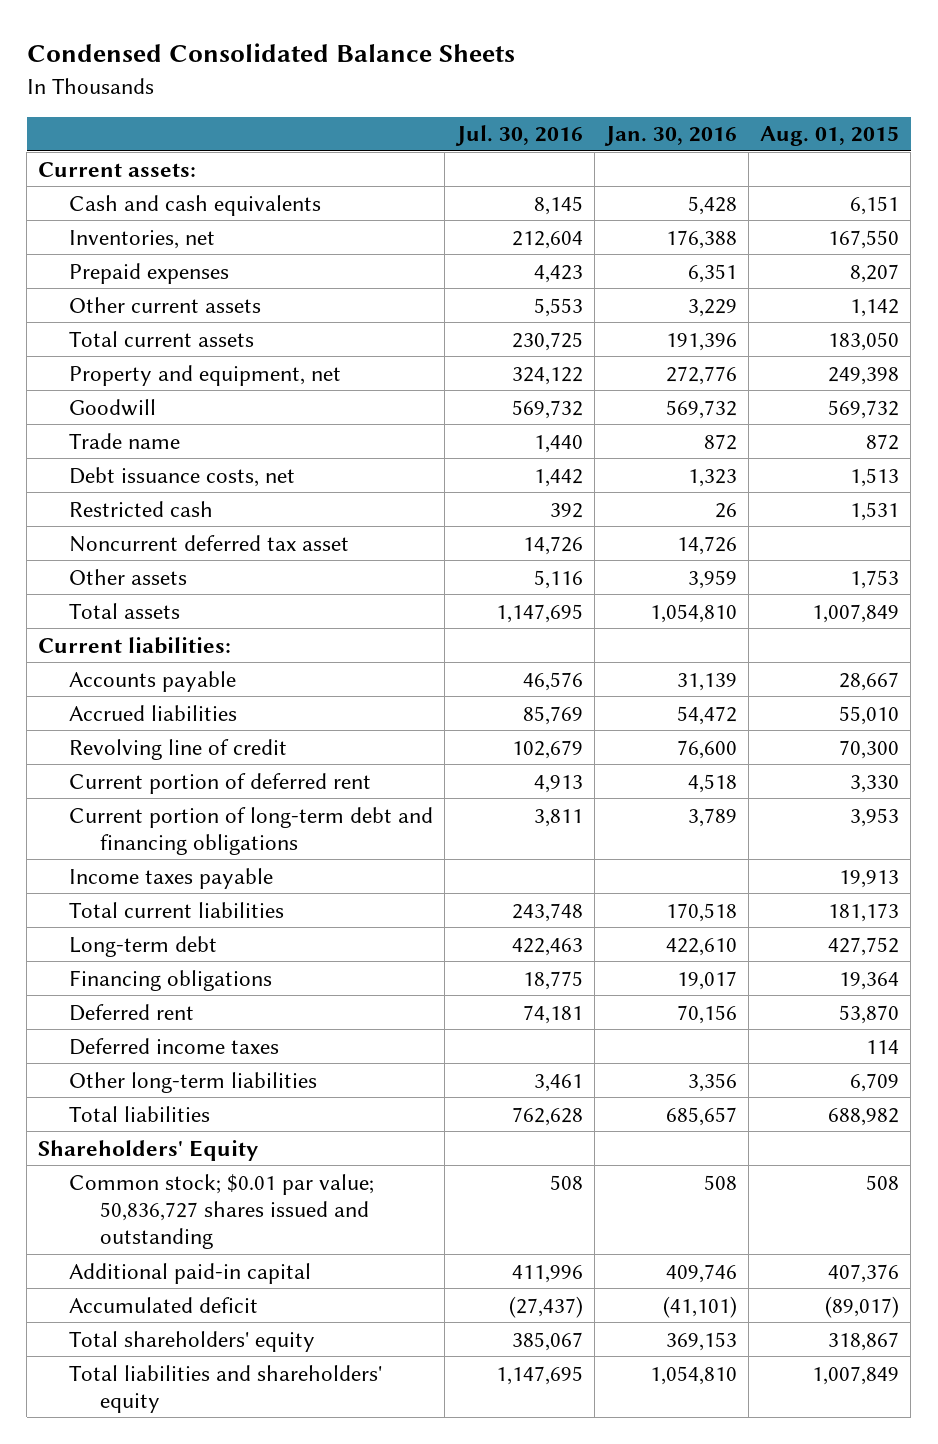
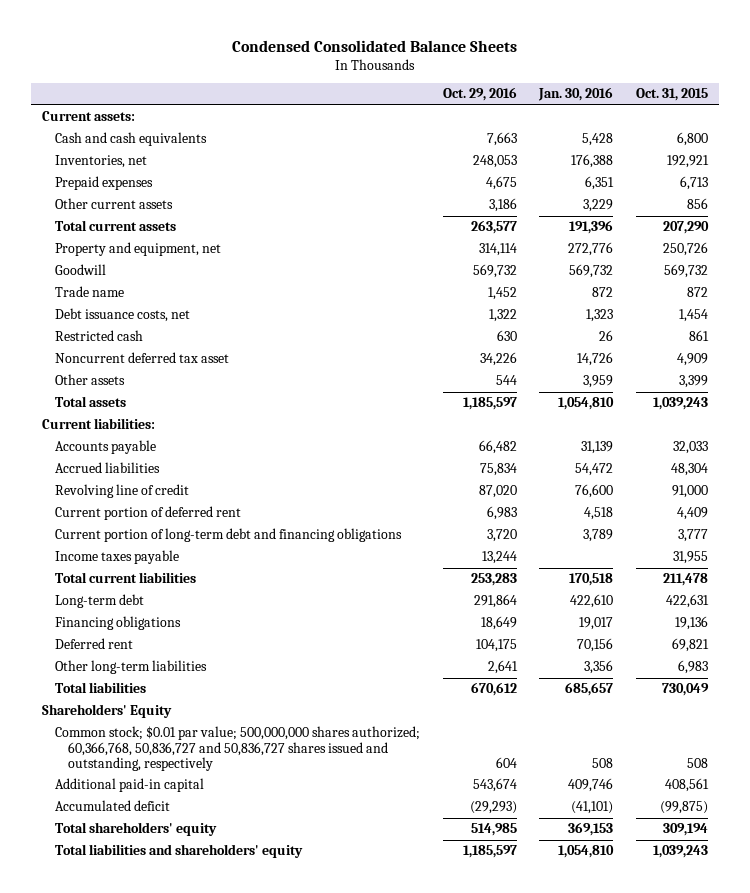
[454,125,583,147] Jul. 30, 2016 -> none
[760,126,900,147] Aug. 01, 2015 -> none
none -> [442,87,517,102] Oct. 29, 2016
none -> [635,88,708,102] Oct. 31, 2015
[69,1037,280,1055] Deferred income taxes -> none
[69,1173,375,1250] Common stock; $0.01 par value; 50,836,727 shares issued and outstanding -> [55,726,421,772] Common stock; $0.01 par value; 500,000,000 shares authorized; 60,366,768, 50,836,727 and 50,836,727 shares issued and outstanding, respectively

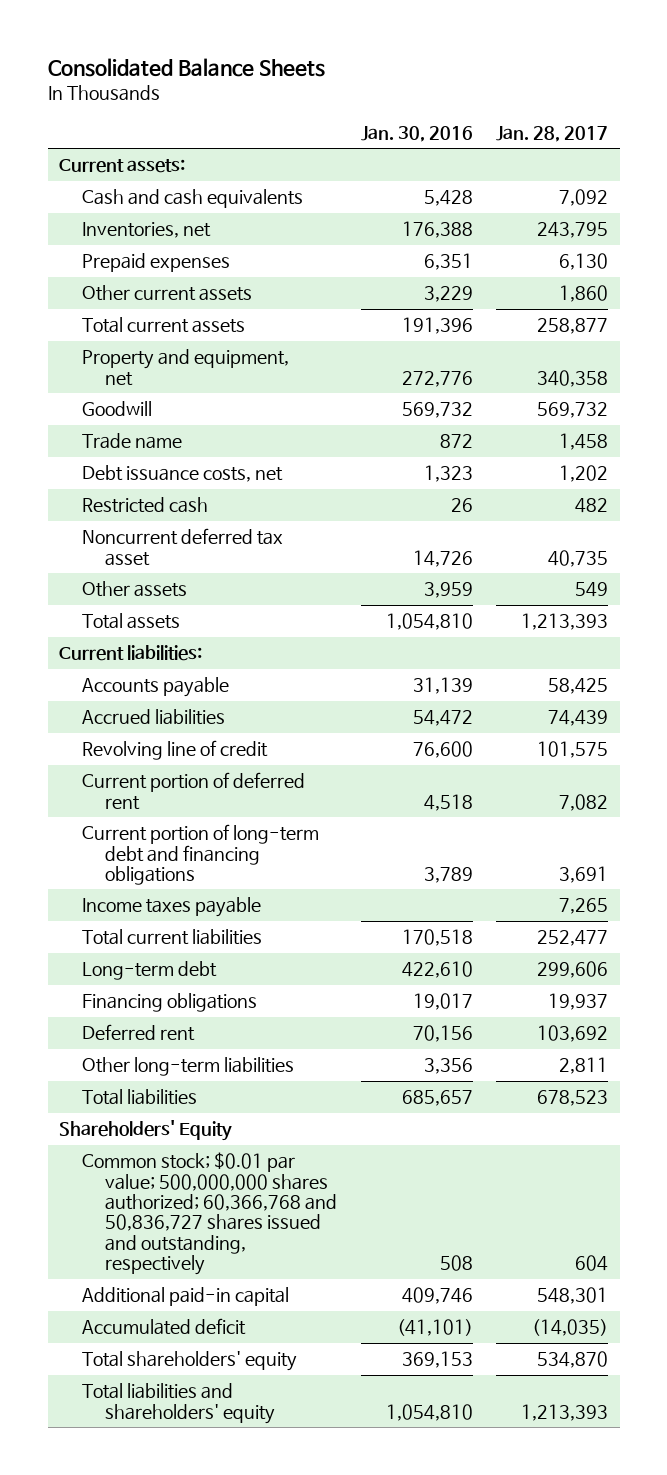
[232,39,518,52] Condensed Consolidated Balance Sheets -> [47,58,325,78] Consolidated Balance Sheets
[442,87,517,102] Oct. 29, 2016 -> none
[635,88,708,102] Oct. 31, 2015 -> none
none -> [496,125,609,142] Jan. 28, 2017
[55,726,421,772] Common stock; $0.01 par value; 500,000,000 shares authorized; 60,366,768, 50,836,727 and 50,836,727 shares issued and outstanding, respectively -> [82,1152,338,1276] Common stock; $0.01 par value; 500,000,000 shares authorized; 60,366,768 and 50,836,727 shares issued and outstanding, respectively

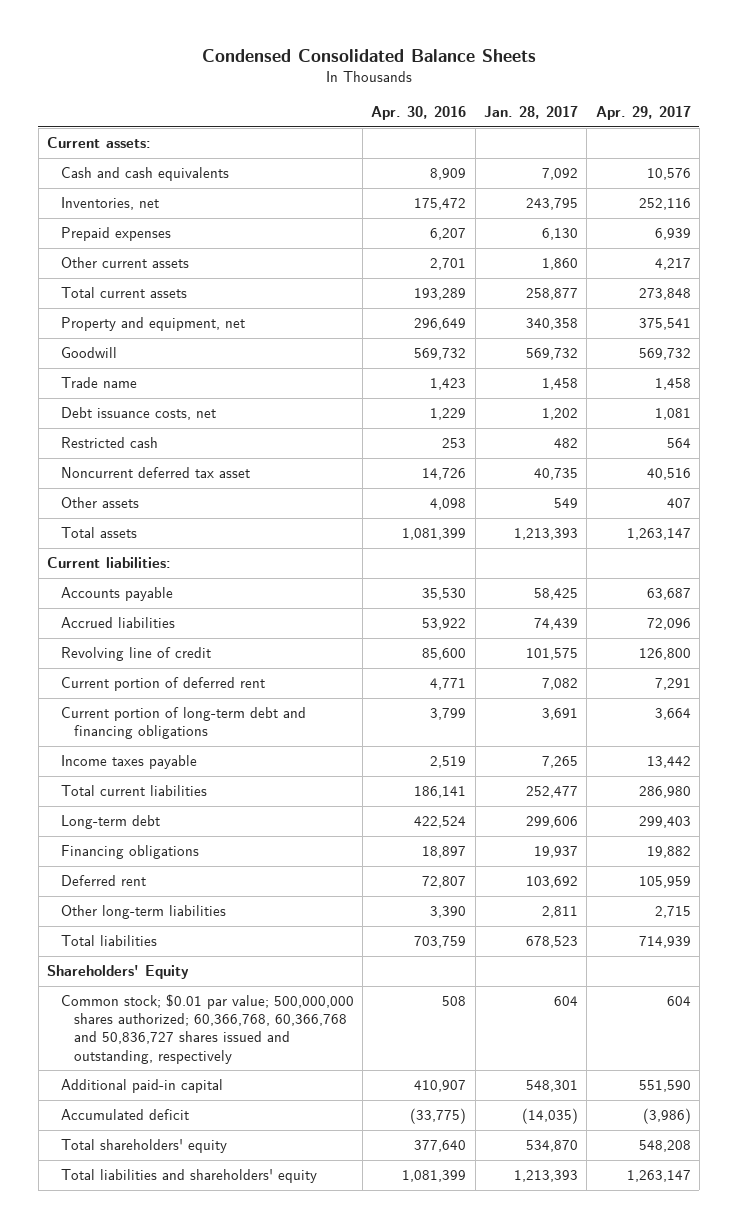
[47,58,325,78] Consolidated Balance Sheets -> [201,48,536,62] Condensed Consolidated Balance Sheets
[360,125,473,142] Jan. 30, 2016 -> none
none -> [371,106,467,121] Apr. 30, 2016
none -> [595,106,691,121] Apr. 29, 2017
[82,1152,338,1276] Common stock; $0.01 par value; 500,000,000 shares authorized; 60,366,768 and 50,836,727 shares issued and outstanding, respectively -> [60,994,354,1064] Common stock; $0.01 par value; 500,000,000 shares authorized; 60,366,768, 60,366,768 and 50,836,727 shares issued and outstanding, respectively

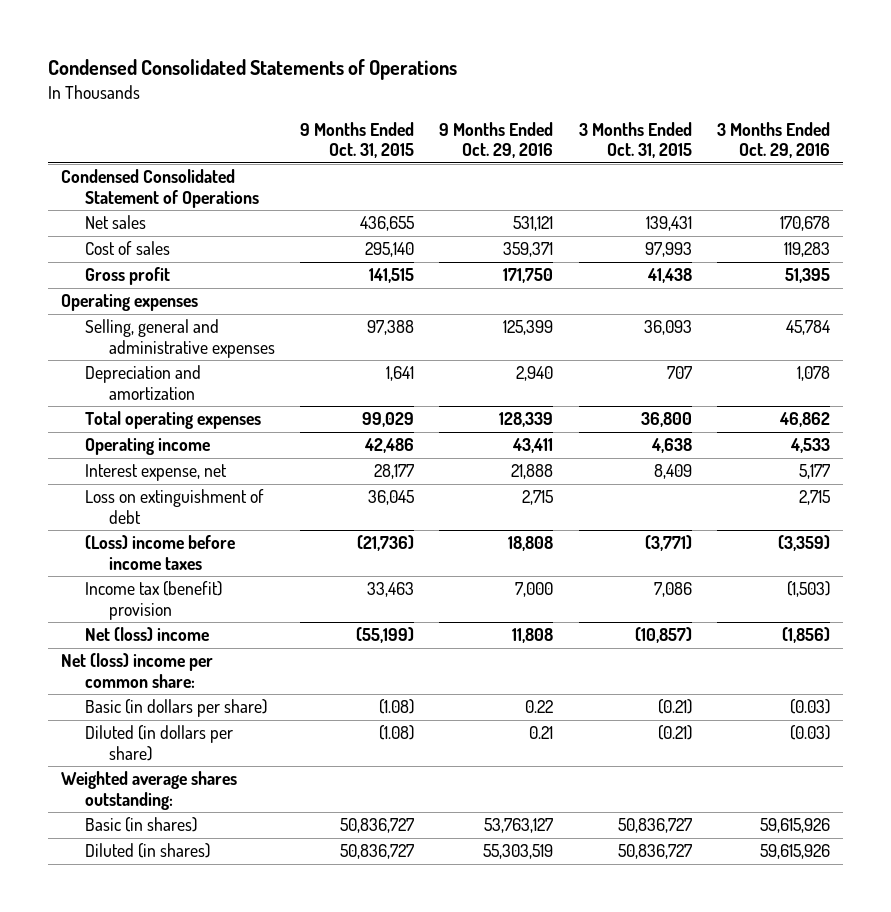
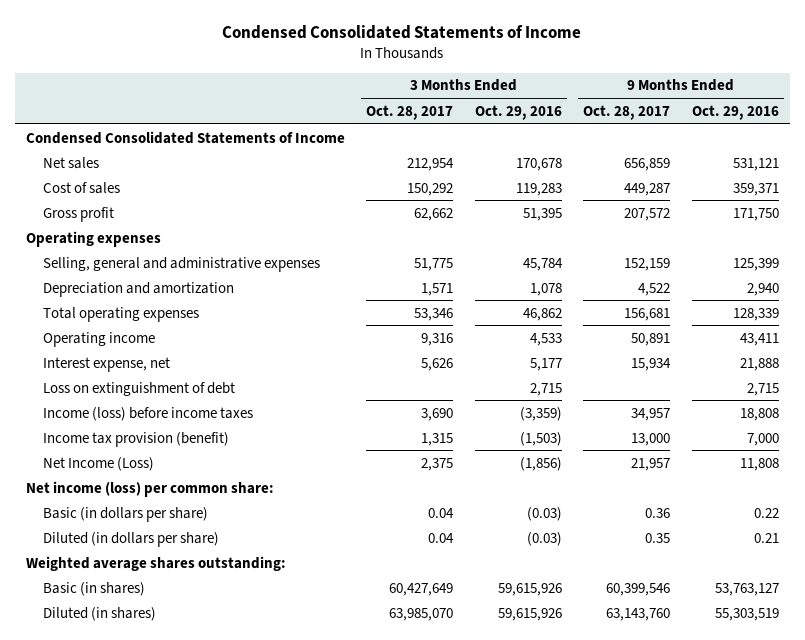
[48,59,458,81] Condensed Consolidated Statements of Operations -> [222,24,582,39] Condensed Consolidated Statements of Income
[300,121,415,159] 9 Months Ended Oct. 31, 2015 -> none
[578,121,692,159] 3 Months Ended Oct. 31, 2015 -> none
none -> [366,104,454,120] Oct. 28, 2017
none -> [583,104,671,120] Oct. 28, 2017
[60,169,259,208] Condensed Consolidated Statement of Operations -> [25,130,345,144] Condensed Consolidated Statements of Income
[84,535,235,570] (Loss) income before income taxes -> [42,406,253,421] Income (loss) before income taxes
[84,581,222,620] Income tax (benefit) provision -> [42,431,229,447] Income tax provision (benefit)
[84,627,209,642] Net (loss) income -> [42,456,154,471] Net Income (Loss)
[60,653,213,688] Net (loss) income per common share: -> [25,480,274,497] Net income (loss) per common share:

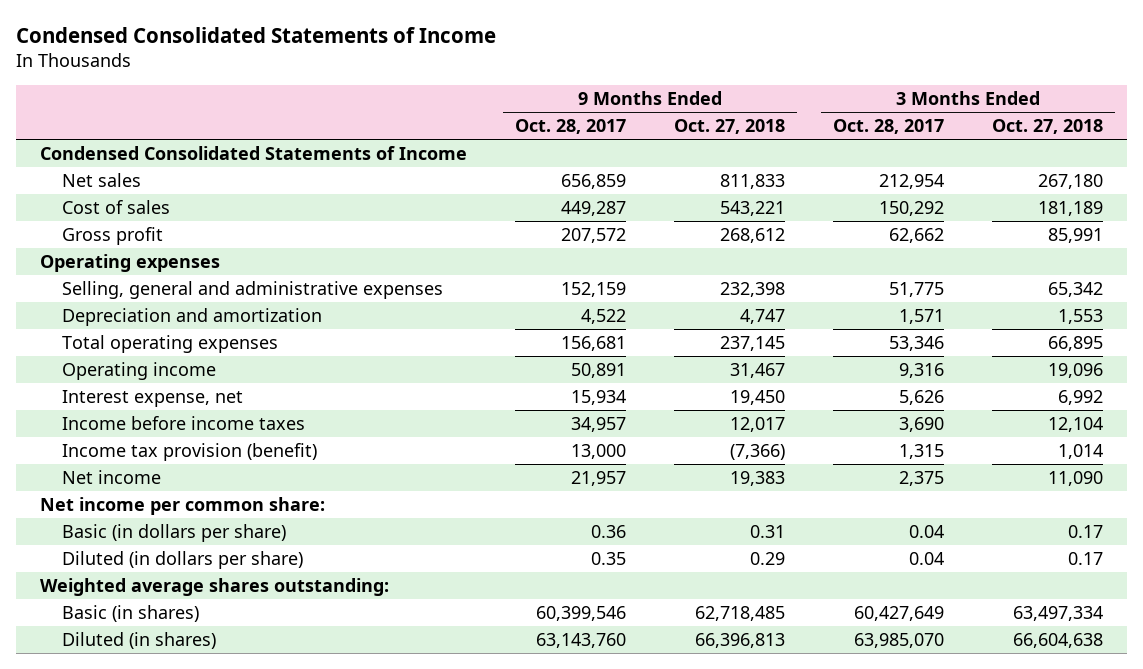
[474,104,562,120] Oct. 29, 2016 -> none
[692,104,780,120] Oct. 29, 2016 -> none
none -> [674,119,786,135] Oct. 27, 2018
none -> [992,119,1104,135] Oct. 27, 2018
[42,381,235,396] Loss on extinguishment of debt -> none
[42,406,253,421] Income (loss) before income taxes -> [61,415,305,430] Income before income taxes
[42,456,154,471] Net Income (Loss) -> [61,469,161,484] Net income
[25,480,274,497] Net income (loss) per common share: -> [39,496,325,515] Net income per common share:

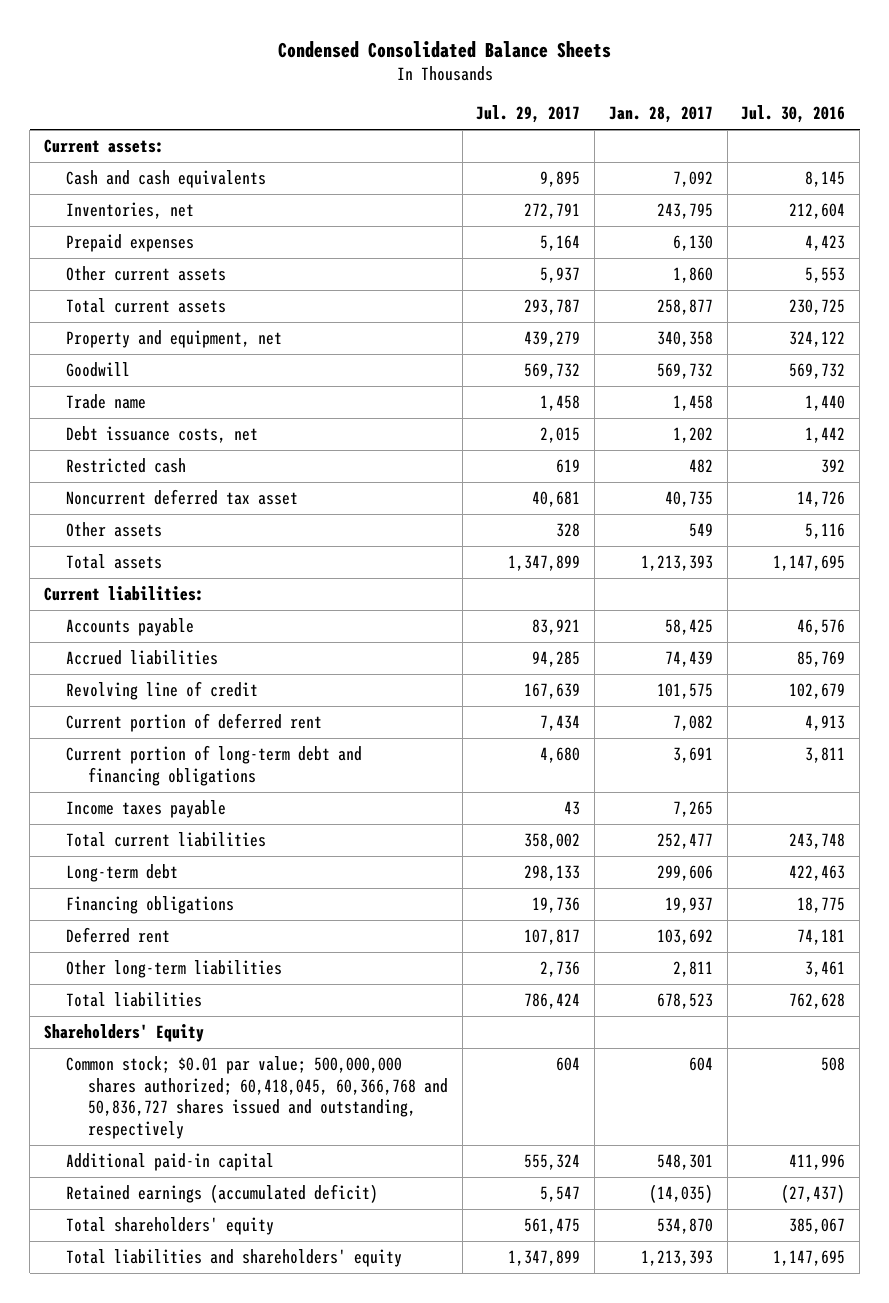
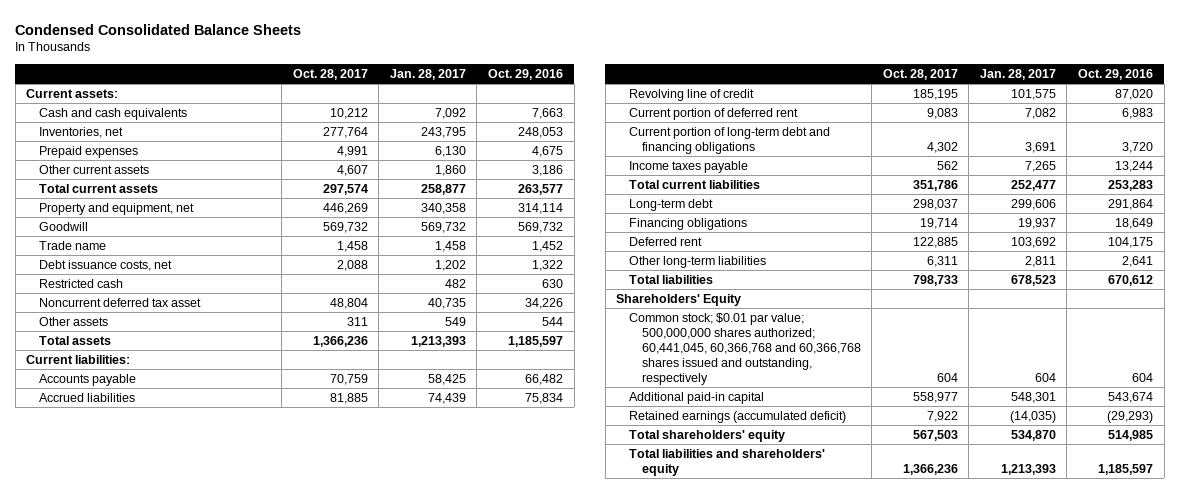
[476,105,581,124] Jul. 29, 2017 -> none
[741,105,846,124] Jul. 30, 2016 -> none
none -> [292,68,368,80] Oct. 28, 2017
none -> [488,68,564,80] Oct. 29, 2016
[65,1056,448,1140] Common stock; $0.01 par value; 500,000,000 shares authorized; 60,418,045, 60,366,768 and 50,836,727 shares issued and outstanding, respectively -> [628,312,861,385] Common stock; $0.01 par value; 500,000,000 shares authorized; 60,441,045, 60,366,768 and 60,366,768 shares issued and outstanding, respectively

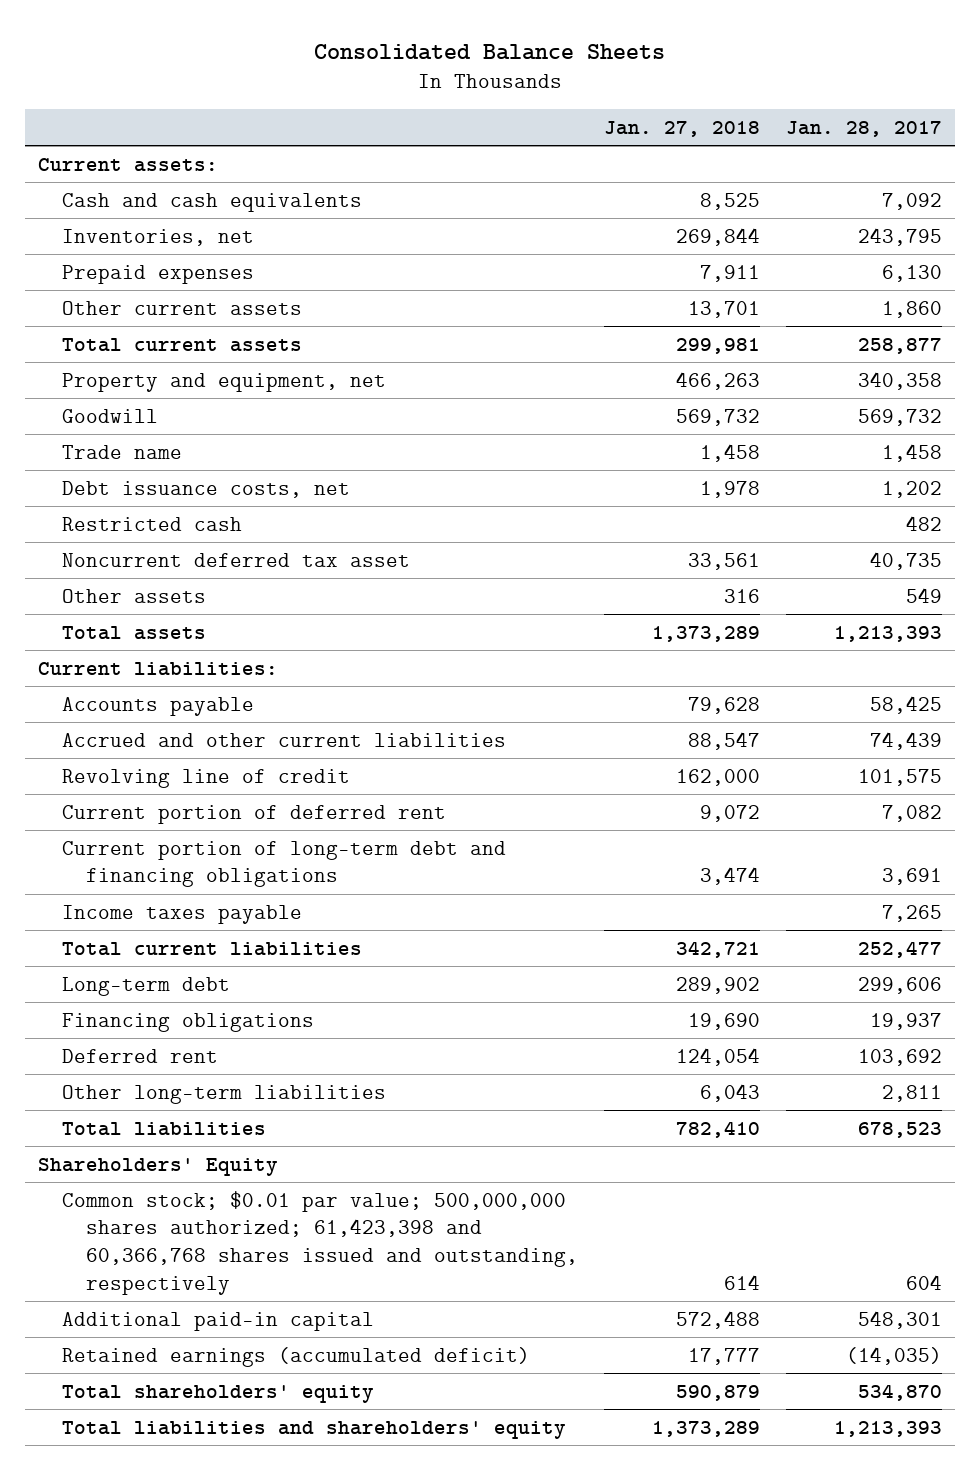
[15,23,302,35] Condensed Consolidated Balance Sheets -> [313,43,665,60] Consolidated Balance Sheets
[292,68,368,80] Oct. 28, 2017 -> none
[488,68,564,80] Oct. 29, 2016 -> none
none -> [603,120,760,137] Jan. 27, 2018
[38,392,135,402] Accrued liabilities -> [62,732,507,747] Accrued and other current liabilities
[628,312,861,385] Common stock; $0.01 par value; 500,000,000 shares authorized; 60,441,045, 60,366,768 and 60,366,768 shares issued and outstanding, respectively -> [62,1190,578,1295] Common stock; $0.01 par value; 500,000,000 shares authorized; 61,423,398 and 60,366,768 shares issued and outstanding, respectively

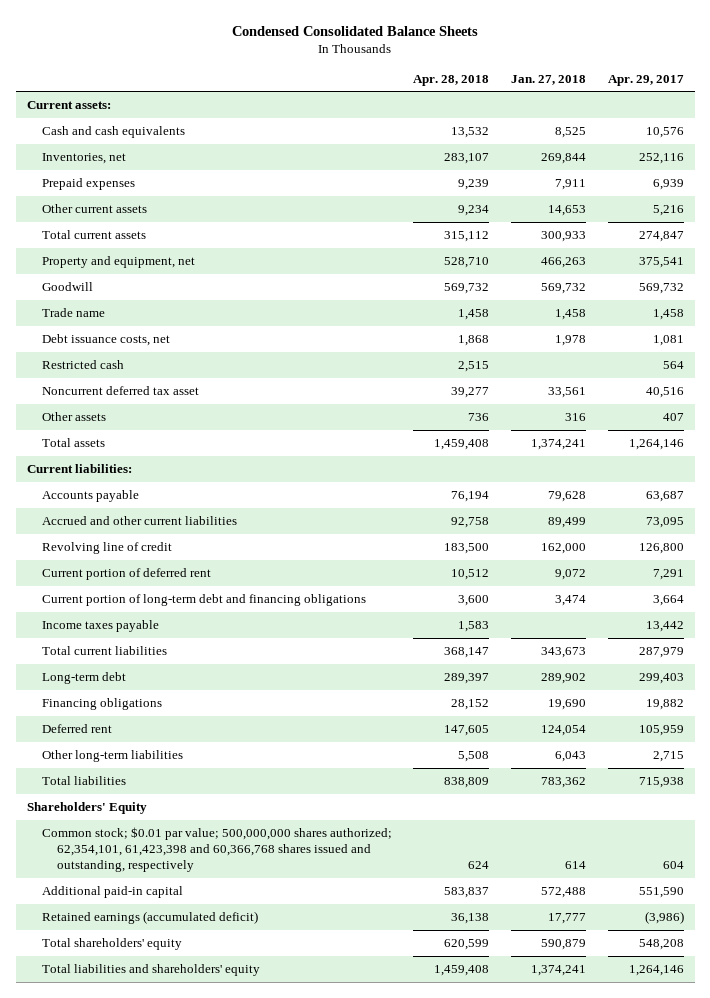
[313,43,665,60] Consolidated Balance Sheets -> [232,25,479,36] Condensed Consolidated Balance Sheets
[785,120,942,137] Jan. 28, 2017 -> none
none -> [413,74,490,86] Apr. 28, 2018
none -> [607,74,684,86] Apr. 29, 2017
[687,300,760,318] 13,701 -> [548,204,587,216] 14,653
[675,337,760,354] 299,981 -> [541,230,587,242] 300,933
[651,625,760,642] 1,373,289 -> [531,438,587,450] 1,374,241
[687,731,760,750] 88,547 -> [548,516,587,528] 89,499
[675,940,760,958] 342,721 -> [541,646,587,658] 343,673
[675,1120,760,1138] 782,410 -> [541,776,587,788] 783,362
[62,1190,578,1295] Common stock; $0.01 par value; 500,000,000 shares authorized; 61,423,398 and 60,366,768 shares issued and outstanding, respectively -> [41,826,392,872] Common stock; $0.01 par value; 500,000,000 shares authorized; 62,354,101, 61,423,398 and 60,366,768 shares issued and outstanding, respectively
[651,1420,760,1437] 1,373,289 -> [531,964,587,976] 1,374,241

